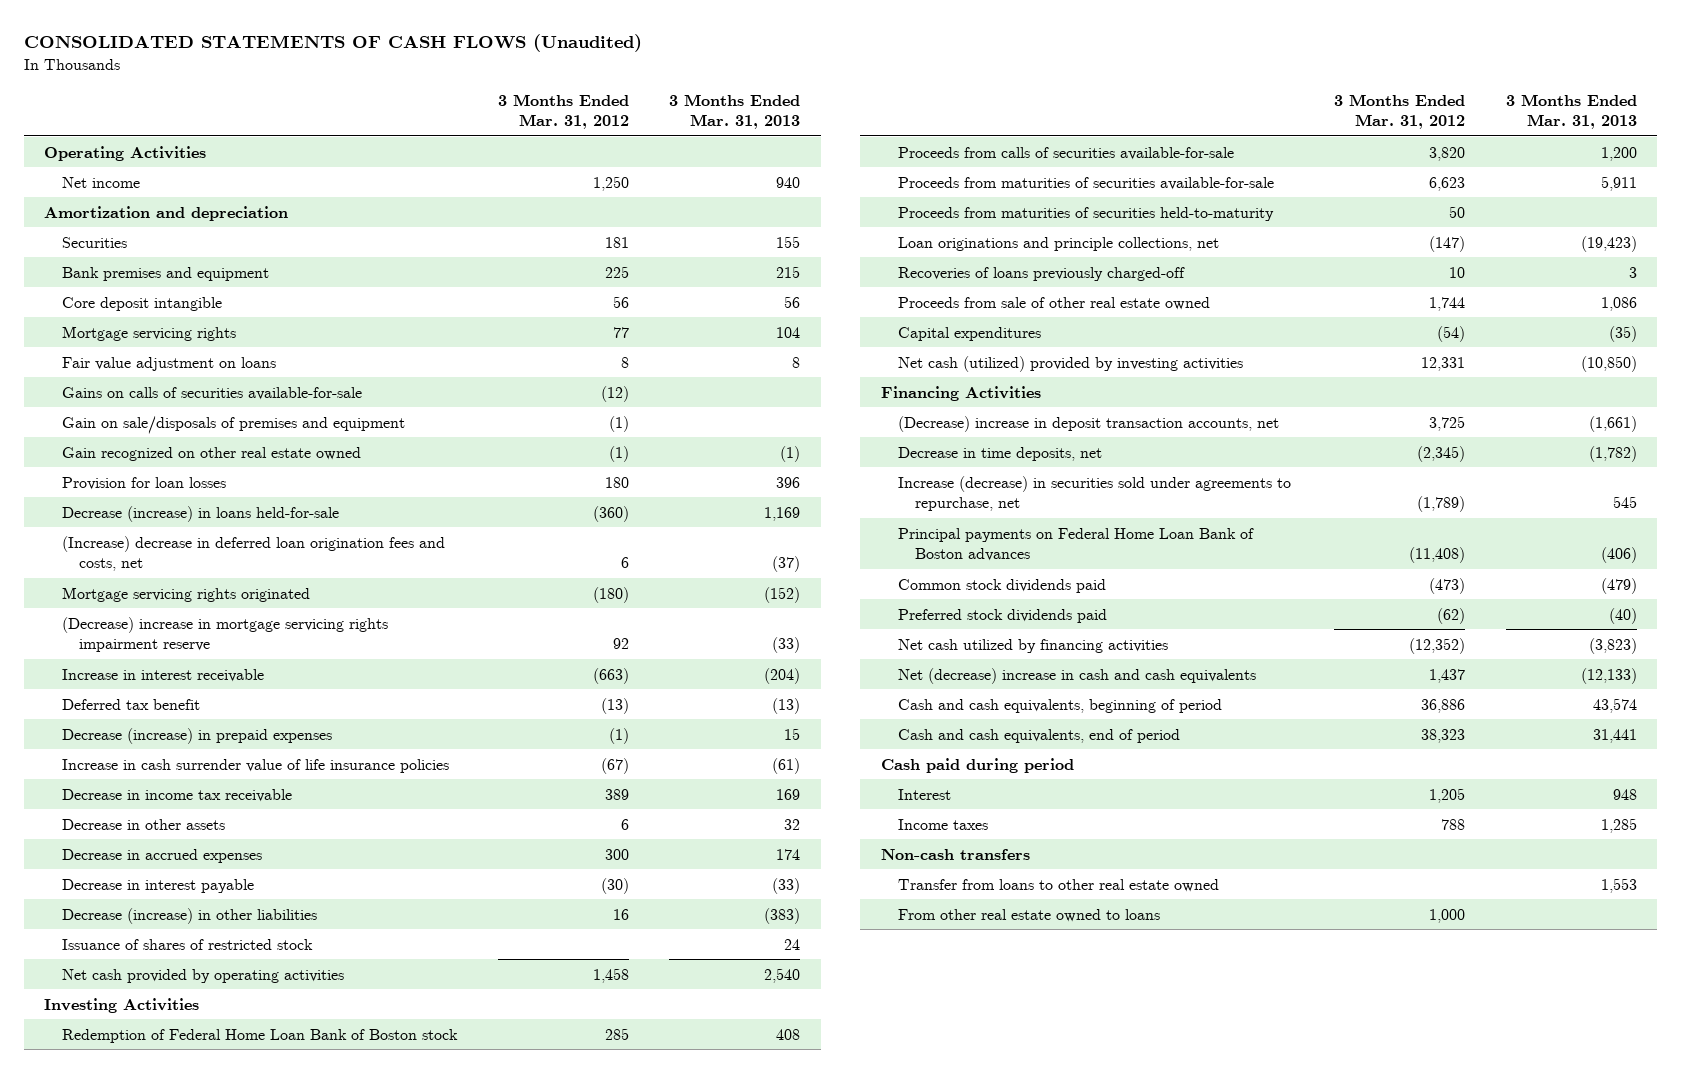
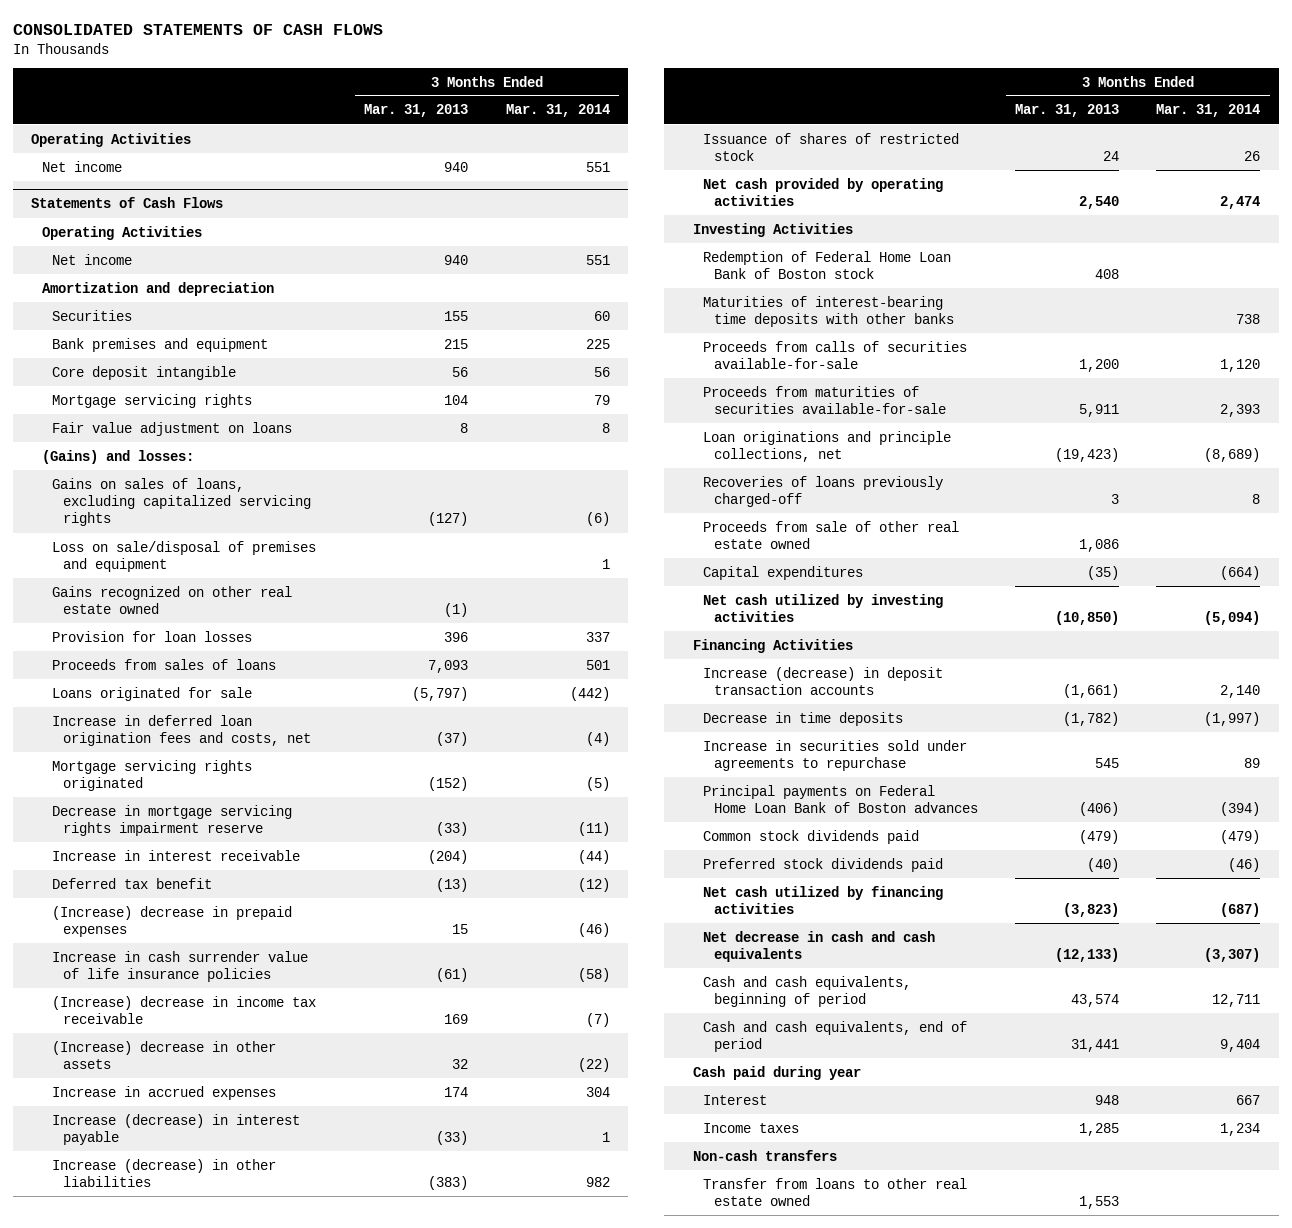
[23,34,642,53] CONSOLIDATED STATEMENTS OF CASH FLOWS (Unaudited) -> [12,23,383,35] CONSOLIDATED STATEMENTS OF CASH FLOWS
[497,93,629,130] 3 Months Ended Mar. 31, 2012 -> none
none -> [505,104,610,118] Mar. 31, 2014
none -> [31,197,224,209] Statements of Cash Flows
none -> [41,225,202,240] Operating Activities
none -> [52,253,133,265] Net income
[61,386,362,400] Gains on calls of securities available-for-sale -> none
none -> [41,449,194,464] (Gains) and losses:
none -> [52,477,311,527] Gains on sales of loans, excluding capitalized servicing rights
[61,415,405,434] Gain on sale/disposals of premises and equipment -> [52,540,317,572] Loss on sale/disposal of premises and equipment
[61,446,361,461] Gain recognized on other real estate owned -> [52,585,293,614] Gains recognized on other real estate owned
[61,505,339,522] Decrease (increase) in loans held-for-sale -> none
none -> [52,658,277,670] Proceeds from sales of loans
none -> [52,686,253,701] Loans originated for sale
[61,535,445,571] (Increase) decrease in deferred loan origination fees and costs, net -> [52,714,311,746] Increase in deferred loan origination fees and costs, net
[61,616,388,652] (Decrease) increase in mortgage servicing rights impairment reserve -> [52,804,293,836] Decrease in mortgage servicing rights impairment reserve
[61,727,332,744] Decrease (increase) in prepaid expenses -> [52,905,293,937] (Increase) decrease in prepaid expenses
[61,788,292,802] Decrease in income tax receivable -> [52,995,317,1024] (Increase) decrease in income tax receivable
[61,818,225,830] Decrease in other assets -> [52,1040,277,1069] (Increase) decrease in other assets
[61,848,262,863] Decrease in accrued expenses -> [52,1085,277,1100] Increase in accrued expenses
[61,878,254,893] Decrease in interest payable -> [52,1113,301,1145] Increase (decrease) in interest payable
[61,907,317,924] Decrease (increase) in other liabilities -> [52,1158,277,1187] Increase (decrease) in other liabilities
none -> [703,295,954,327] Maturities of interest-bearing time deposits with other banks
[898,206,1275,221] Proceeds from maturities of securities held-to-maturity -> none
[898,355,1244,372] Net cash (utilized) provided by investing activities -> [703,593,944,622] Net cash utilized by investing activities
[898,415,1280,432] (Decrease) increase in deposit transaction accounts, net -> [703,666,944,695] Increase (decrease) in deposit transaction accounts
[898,446,1103,461] Decrease in time deposits, net -> [703,711,904,726] Decrease in time deposits
[898,475,1292,511] Increase (decrease) in securities sold under agreements to repurchase, net -> [703,739,968,771] Increase in securities sold under agreements to repurchase
[898,667,1257,684] Net (decrease) increase in cash and cash equivalents -> [703,930,936,962] Net decrease in cash and cash equivalents
[880,757,1074,773] Cash paid during period -> [692,1065,861,1080] Cash paid during year
[898,908,1161,922] From other real estate owned to loans -> none

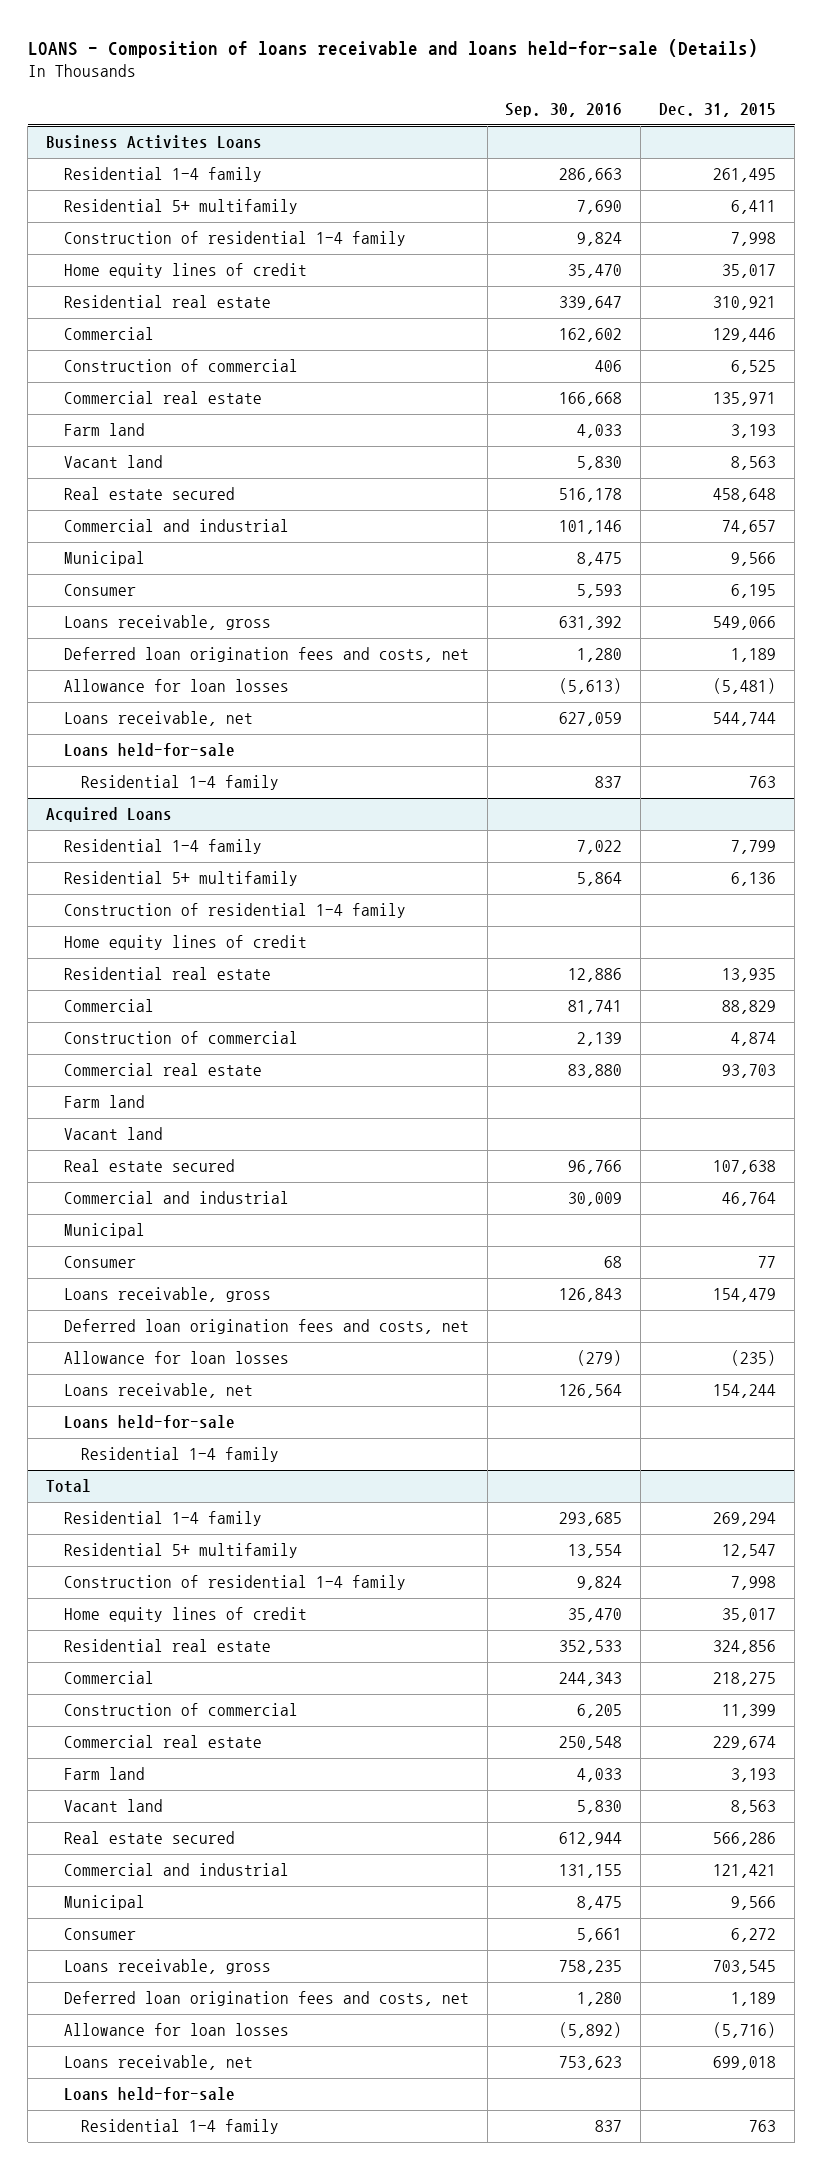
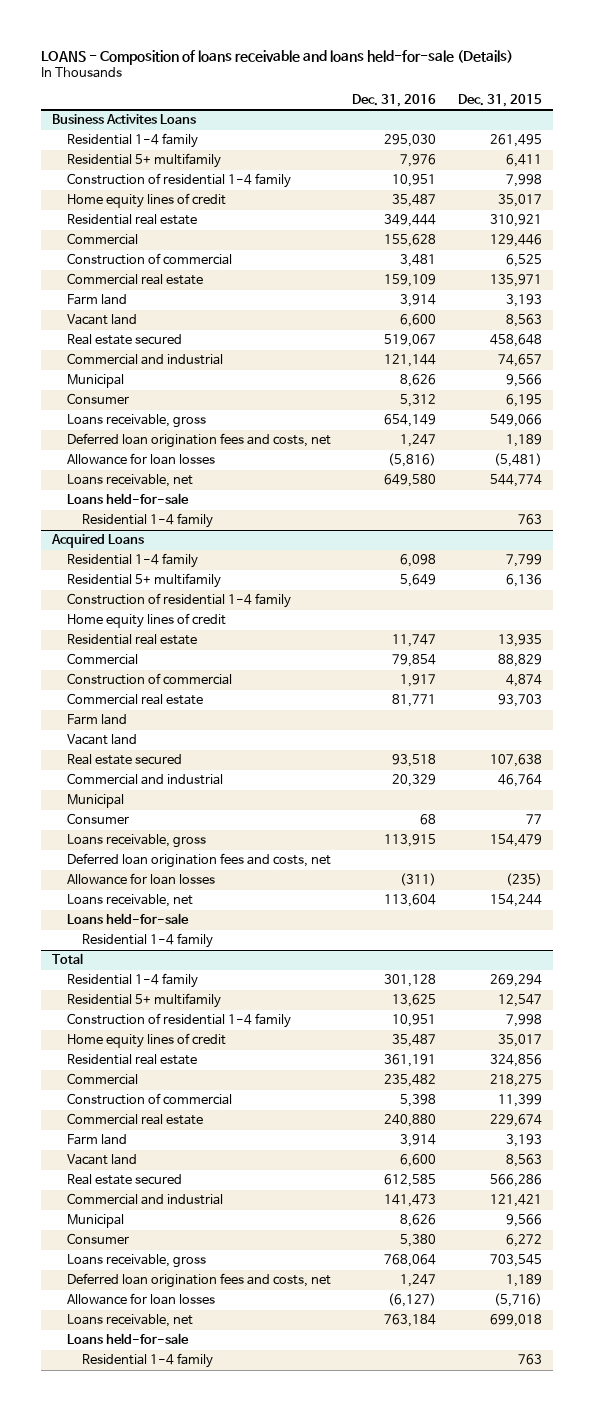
[505,102,623,117] Sep. 30, 2016 -> none
none -> [352,94,437,108] Dec. 31, 2016
[713,712,777,727] 544,744 -> [490,474,543,488] 544,774

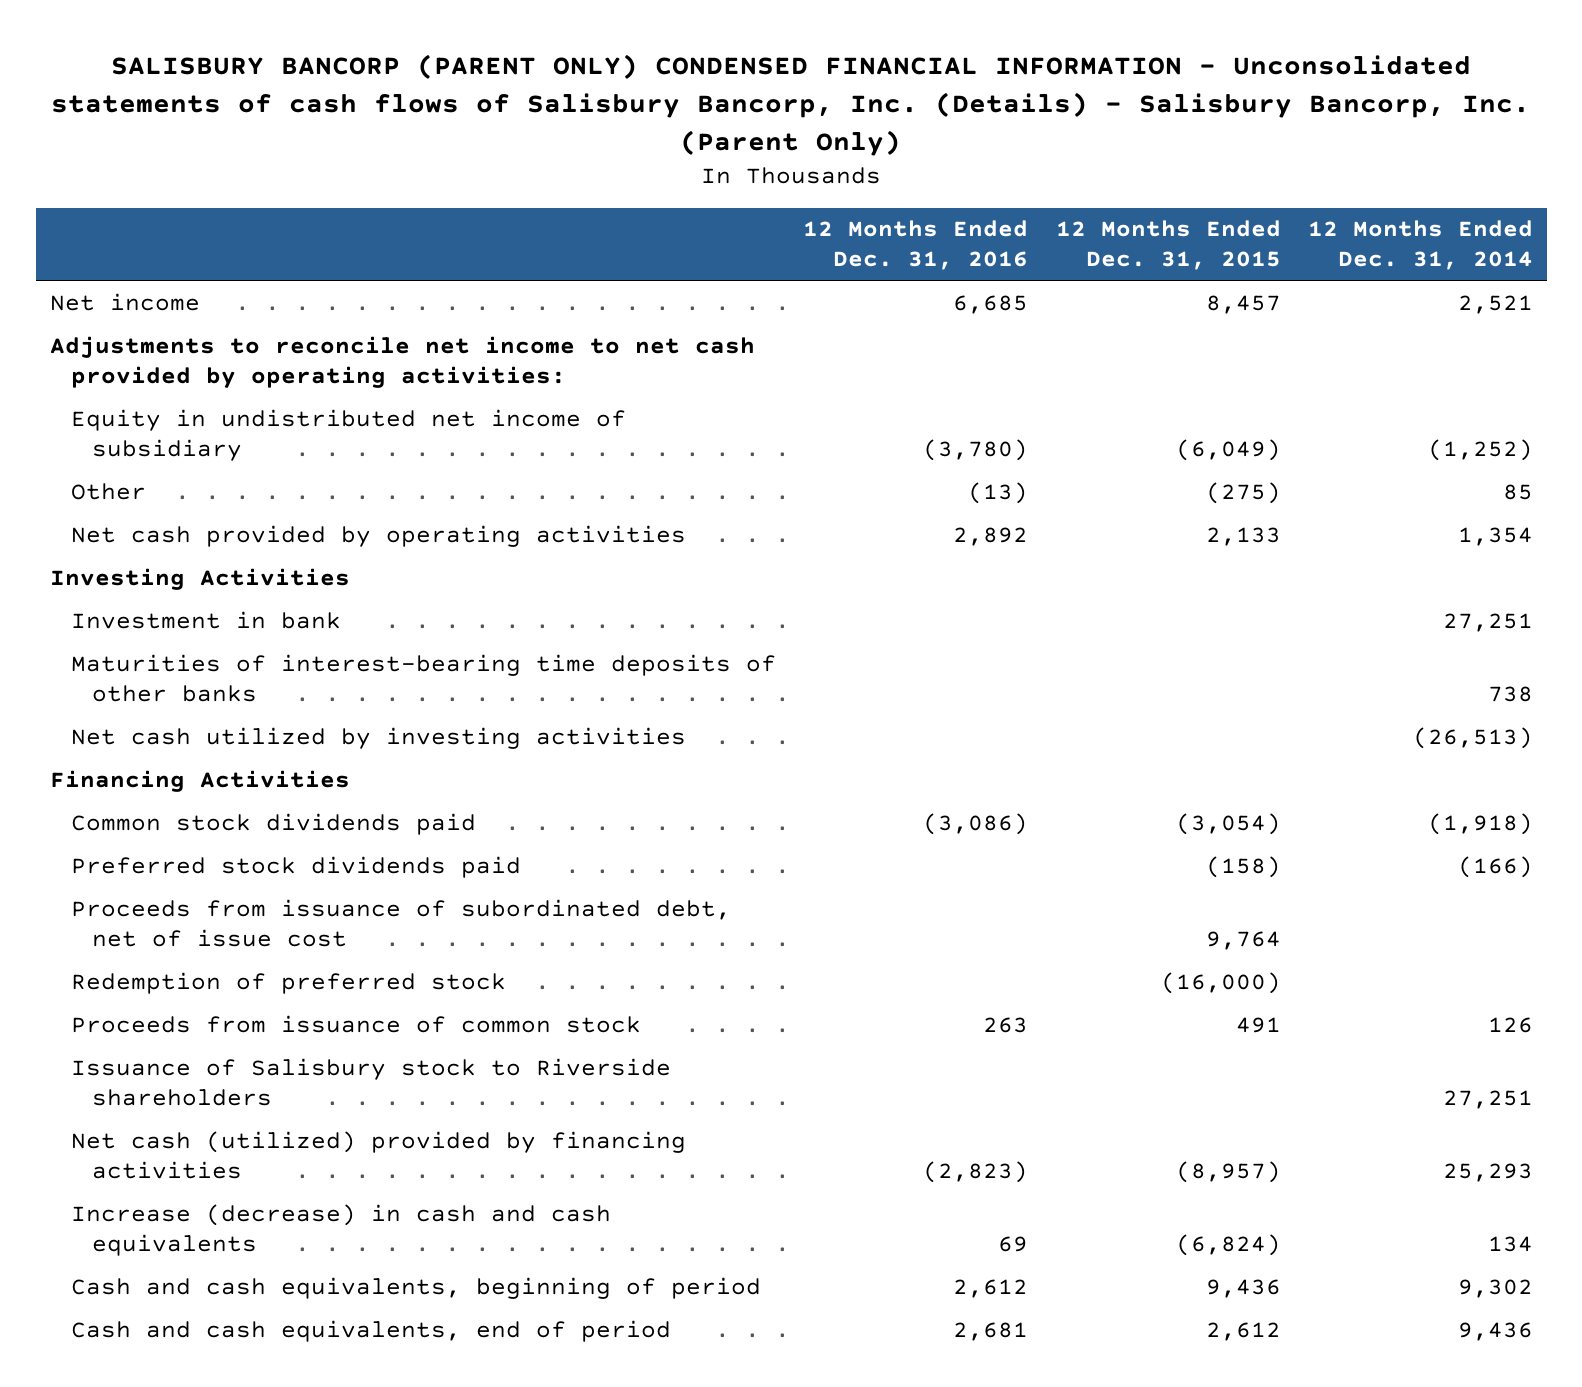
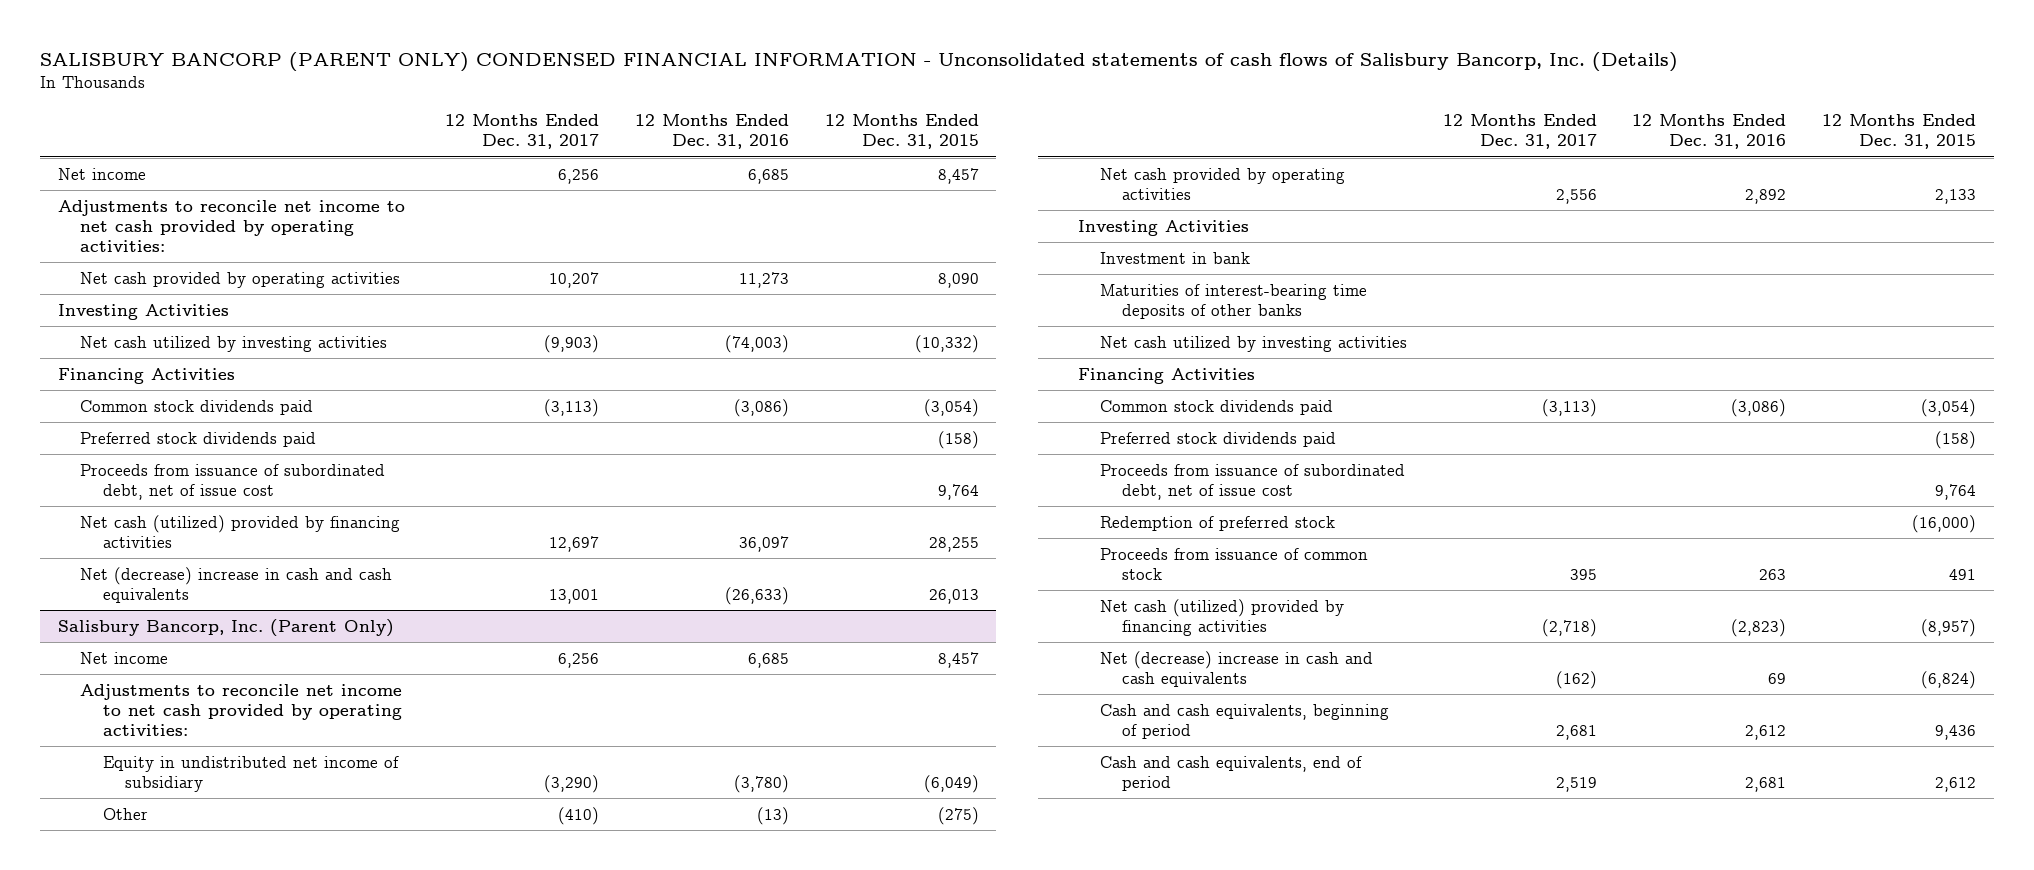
[51,53,1531,157] SALISBURY BANCORP (PARENT ONLY) CONDENSED FINANCIAL INFORMATION - Unconsolidated statements of cash flows of Salisbury Bancorp, Inc. (Details) - Salisbury Bancorp, Inc. (Parent Only) -> [40,51,1679,72] SALISBURY BANCORP (PARENT ONLY) CONDENSED FINANCIAL INFORMATION - Unconsolidated statements of cash flows of Salisbury Bancorp, Inc. (Details)
[1307,220,1533,271] 12 Months Ended Dec. 31, 2014 -> none
none -> [445,114,600,150] 12 Months Ended Dec. 31, 2017
none -> [80,271,401,288] Net cash provided by operating activities
none -> [57,303,229,320] Investing Activities
none -> [80,335,388,352] Net cash utilized by investing activities
none -> [57,367,235,384] Financing Activities
none -> [80,399,314,415] Common stock dividends paid
none -> [80,431,317,447] Preferred stock dividends paid
none -> [80,463,386,500] Proceeds from issuance of subordinated debt, net of issue cost
none -> [80,514,401,548] Net cash (utilized) provided by financing activities
none -> [80,566,393,603] Net (decrease) increase in cash and cash equivalents
none -> [57,618,394,637] Salisbury Bancorp, Inc. (Parent Only)
none -> [80,651,169,664] Net income
none -> [80,683,403,737] Adjustments to reconcile net income to net cash provided by operating activities:
[70,1057,671,1106] Issuance of Salisbury stock to Riverside shareholders -> none
[70,1203,611,1256] Increase (decrease) in cash and cash equivalents -> [1100,650,1374,687] Net (decrease) increase in cash and cash equivalents

